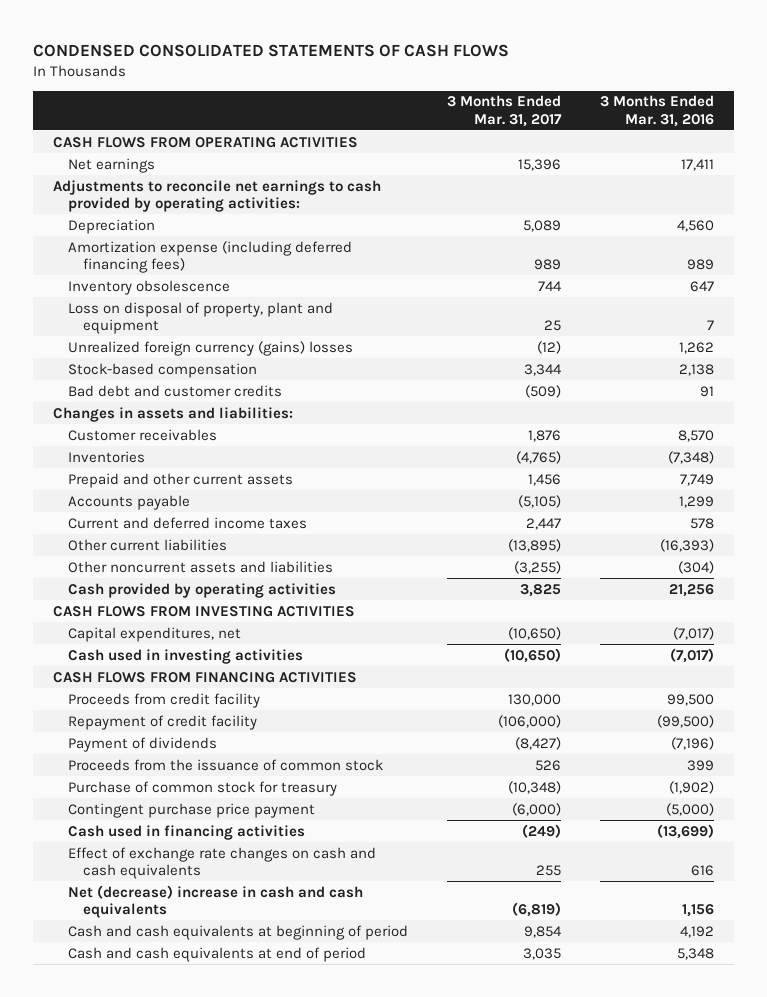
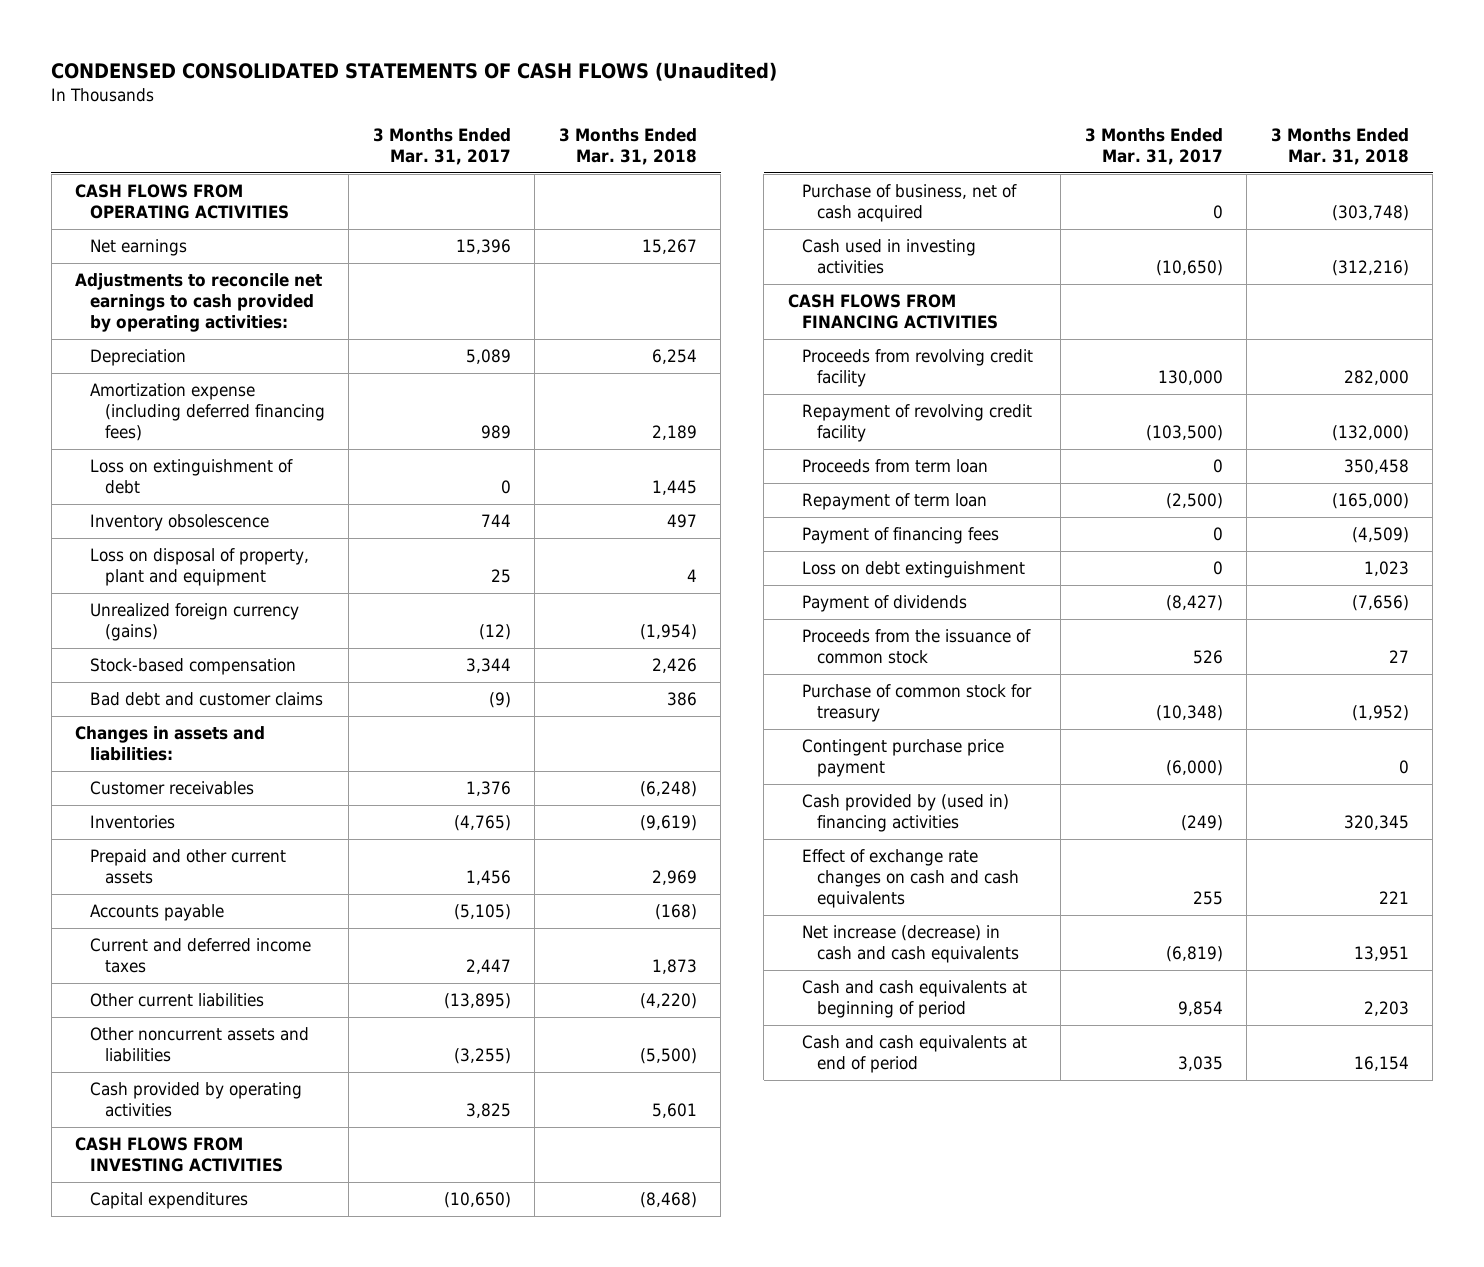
[32,43,509,57] CONDENSED CONSOLIDATED STATEMENTS OF CASH FLOWS -> [51,61,778,81] CONDENSED CONSOLIDATED STATEMENTS OF CASH FLOWS (Unaudited)
[600,95,715,127] 3 Months Ended Mar. 31, 2016 -> none
none -> [558,128,697,166] 3 Months Ended Mar. 31, 2018
none -> [90,459,294,495] Loss on extinguishment of debt
[67,340,353,356] Unrealized foreign currency (gains) losses -> [90,603,300,642] Unrealized foreign currency (gains)
[67,384,282,397] Bad debt and customer credits -> [90,692,324,707] Bad debt and customer claims
[524,384,561,398] (509) -> [488,692,511,709] (9)
[527,429,561,442] 1,876 -> [465,781,511,797] 1,376
[67,626,241,642] Capital expenditures, net -> [90,1192,249,1210] Capital expenditures
none -> [802,184,1018,223] Purchase of business, net of cash acquired
[67,692,260,708] Proceeds from credit facility -> [802,349,1034,388] Proceeds from revolving credit facility
[67,714,257,730] Repayment of credit facility -> [802,404,1033,443] Repayment of revolving credit facility
[497,714,561,728] (106,000) -> [1145,425,1223,442] (103,500)
none -> [802,459,989,474] Proceeds from term loan
none -> [802,493,988,511] Repayment of term loan
none -> [802,527,1000,545] Payment of financing fees
none -> [802,561,1026,579] Loss on debt extinguishment
[67,824,305,840] Cash used in financing activities -> [802,794,1010,833] Cash provided by (used in) financing activities
[67,884,363,918] Net (decrease) increase in cash and cash equivalents -> [802,925,1019,964] Net increase (decrease) in cash and cash equivalents

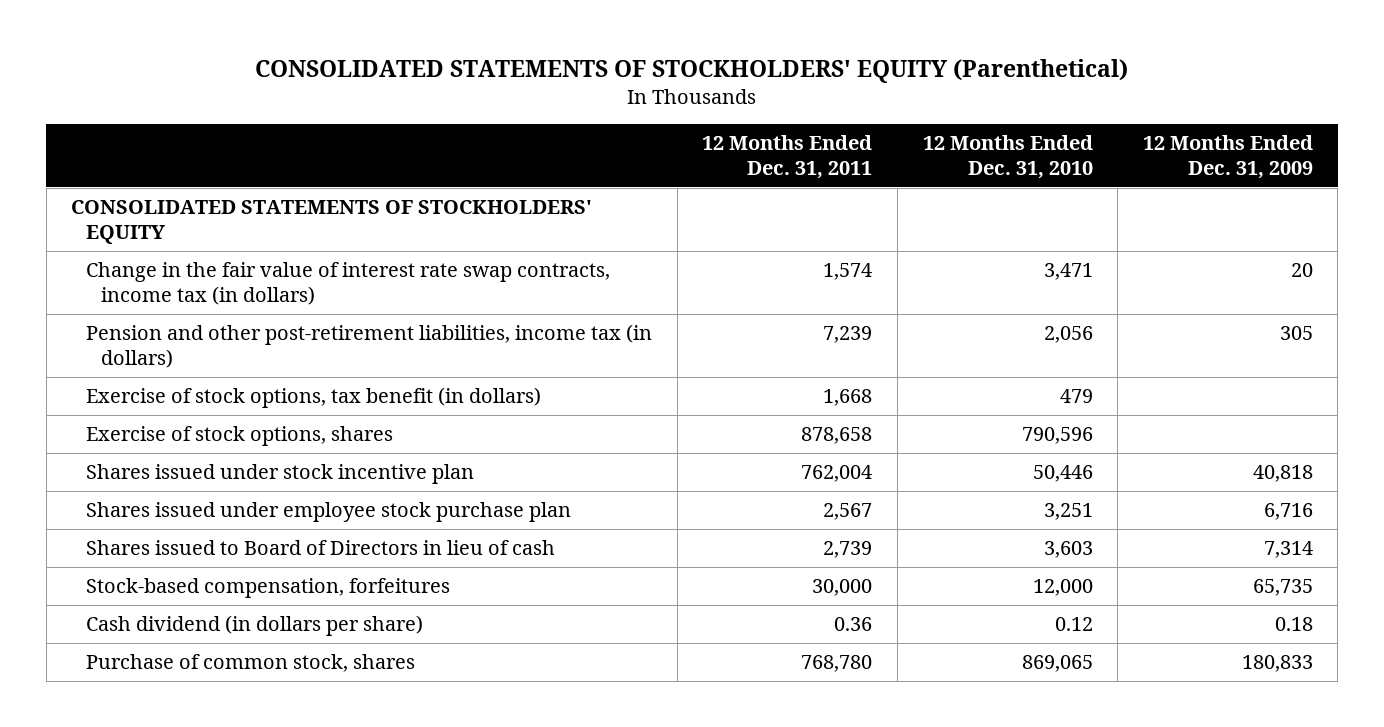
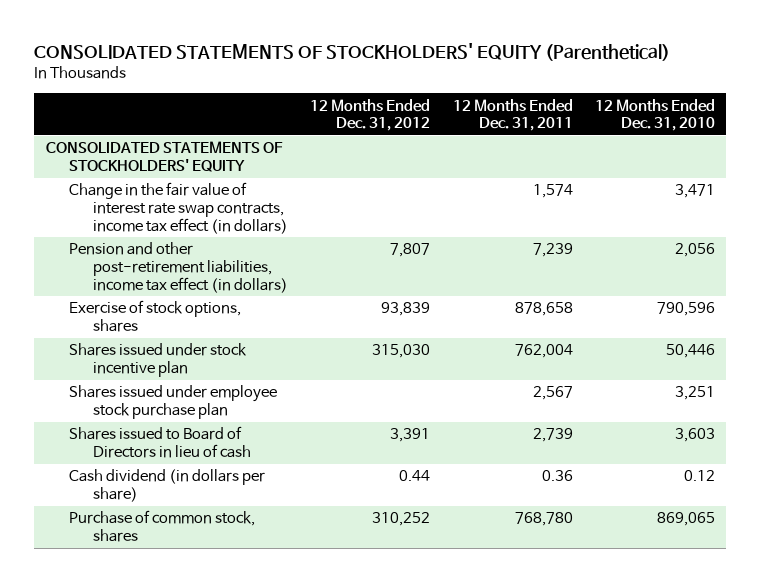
[1142,134,1313,179] 12 Months Ended Dec. 31, 2009 -> none
none -> [310,98,431,132] 12 Months Ended Dec. 31, 2012
[86,387,542,409] Exercise of stock options, tax benefit (in dollars) -> none
[86,262,611,305] Change in the fair value of interest rate swap contracts, income tax (in dollars) -> [69,182,289,234] Change in the fair value of interest rate swap contracts, income tax effect (in dollars)
[86,324,653,368] Pension and other post-retirement liabilities, income tax (in dollars) -> [69,242,289,293] Pension and other post-retirement liabilities, income tax effect (in dollars)
[86,578,451,599] Stock-based compensation, forfeitures -> none

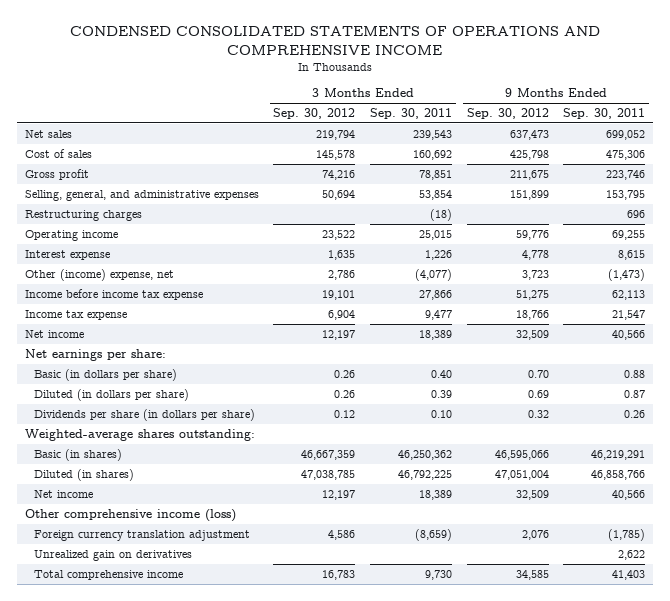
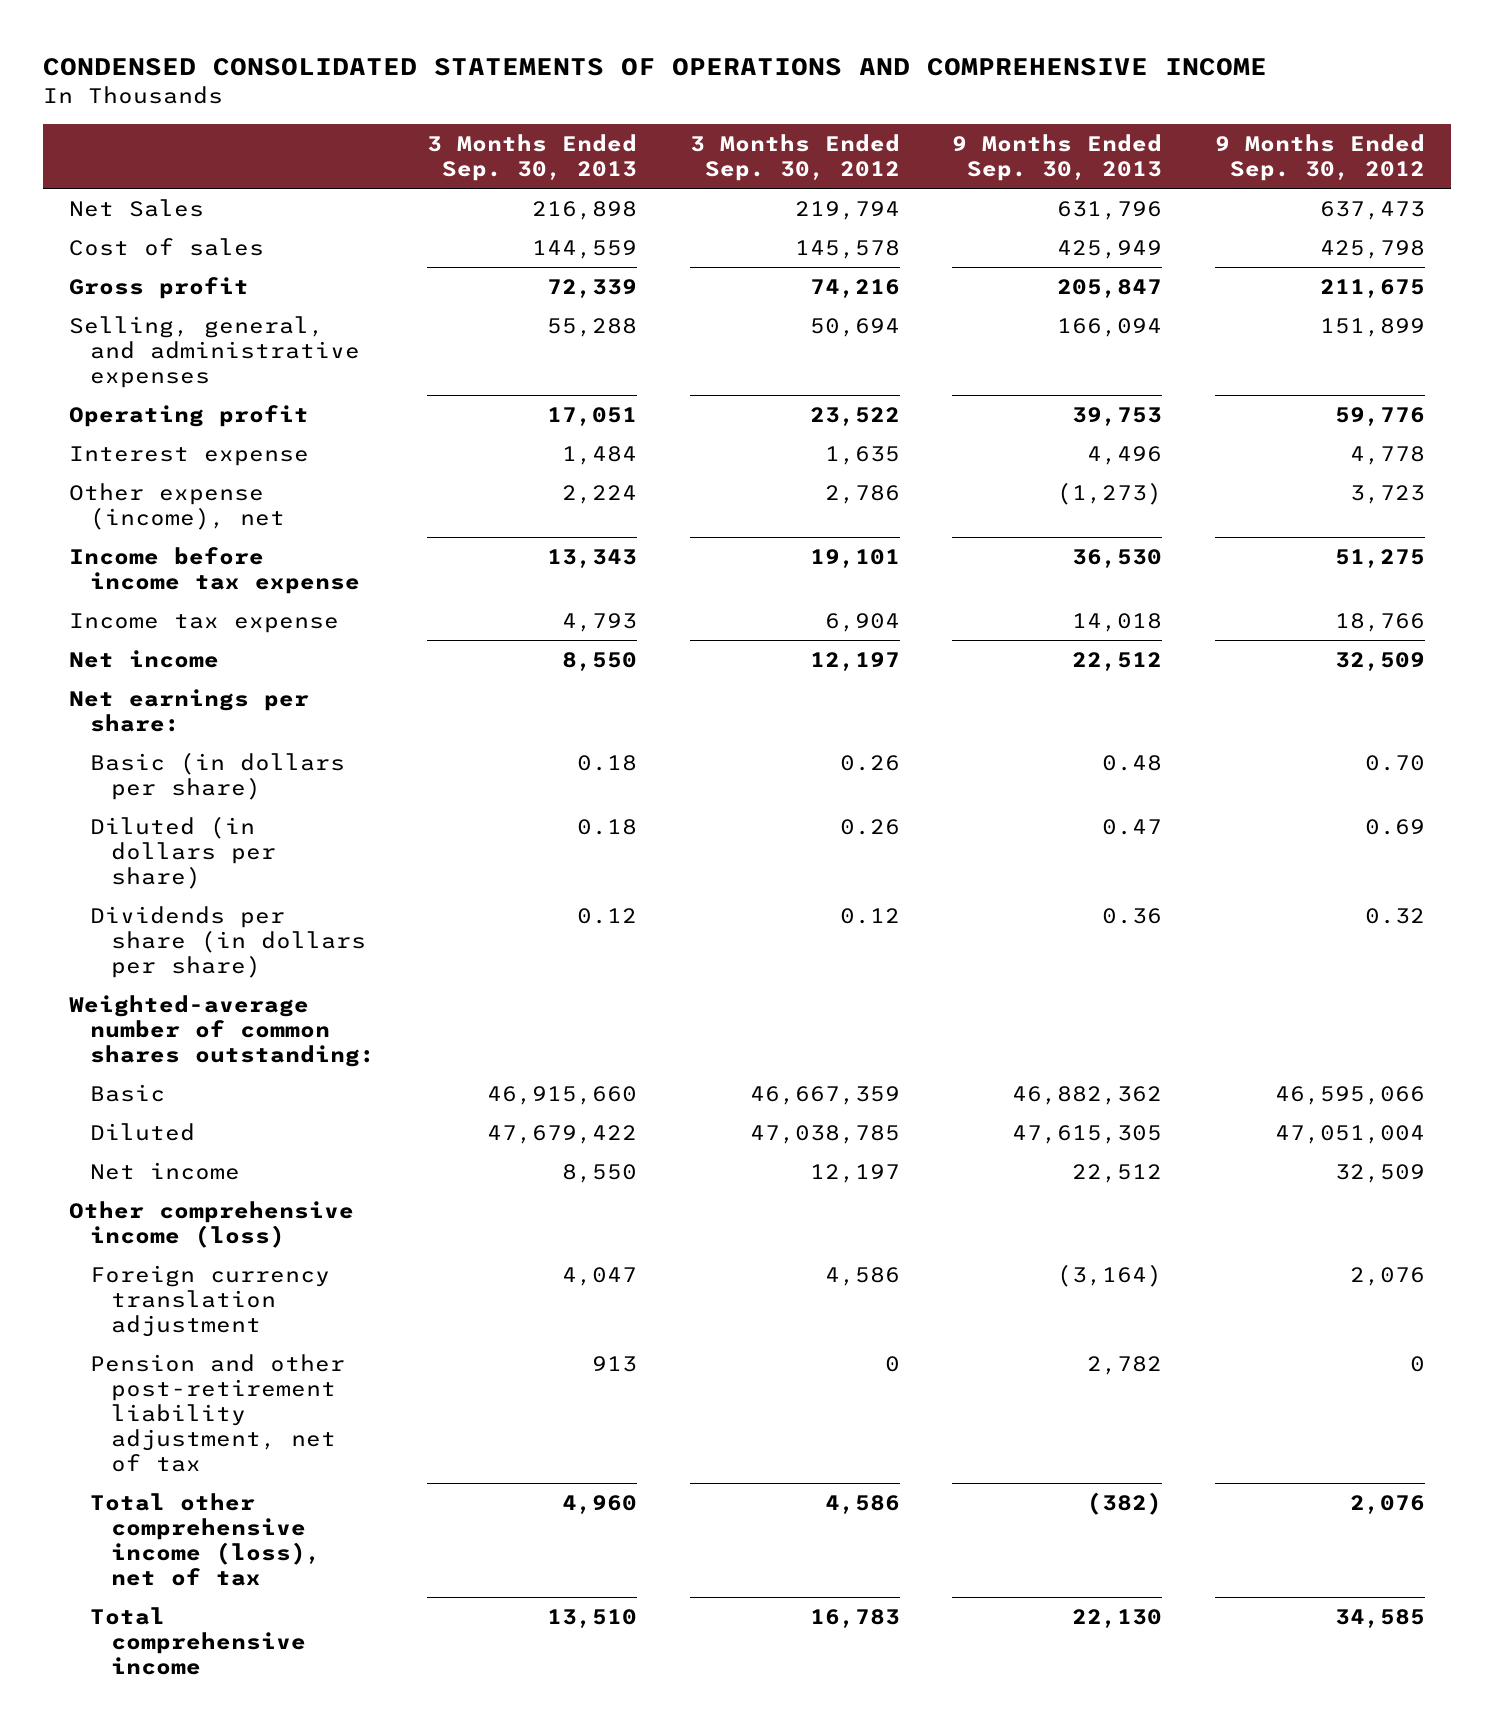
[369,108,452,120] Sep. 30, 2011 -> none
[563,108,646,120] Sep. 30, 2011 -> none
none -> [427,133,638,181] 3 Months Ended Sep. 30, 2013
none -> [952,133,1163,181] 9 Months Ended Sep. 30, 2013
[24,130,72,139] Net sales -> [69,198,205,217] Net Sales
[24,210,142,222] Restructuring charges -> none
[24,230,118,242] Operating income -> [69,404,310,427] Operating profit
[24,269,174,282] Other (income) expense, net -> [69,482,285,530] Other expense (income), net
[24,429,255,442] Weighted-average shares outstanding: -> [69,994,375,1067] Weighted-average number of common shares outstanding:
[34,449,123,462] Basic (in shares) -> [89,1083,165,1102] Basic
[34,469,135,482] Diluted (in shares) -> [89,1122,195,1141] Diluted
[34,550,193,562] Unrealized gain on derivatives -> none
none -> [89,1353,345,1472] Pension and other post-retirement liability adjustment, net of tax
none -> [89,1492,321,1586] Total other comprehensive income (loss), net of tax

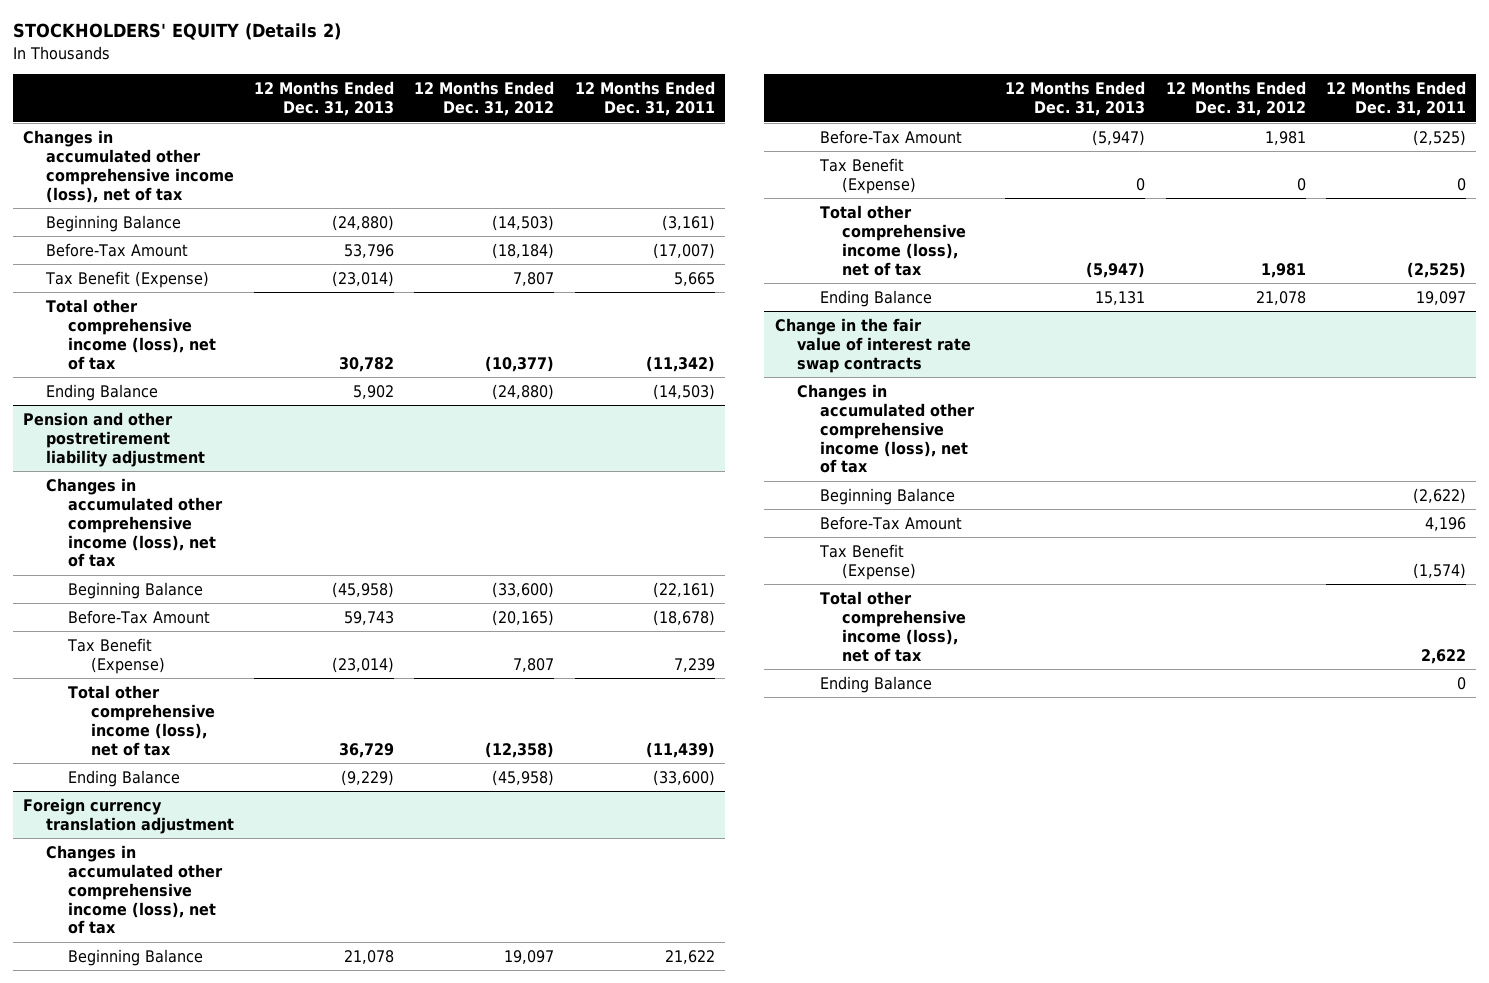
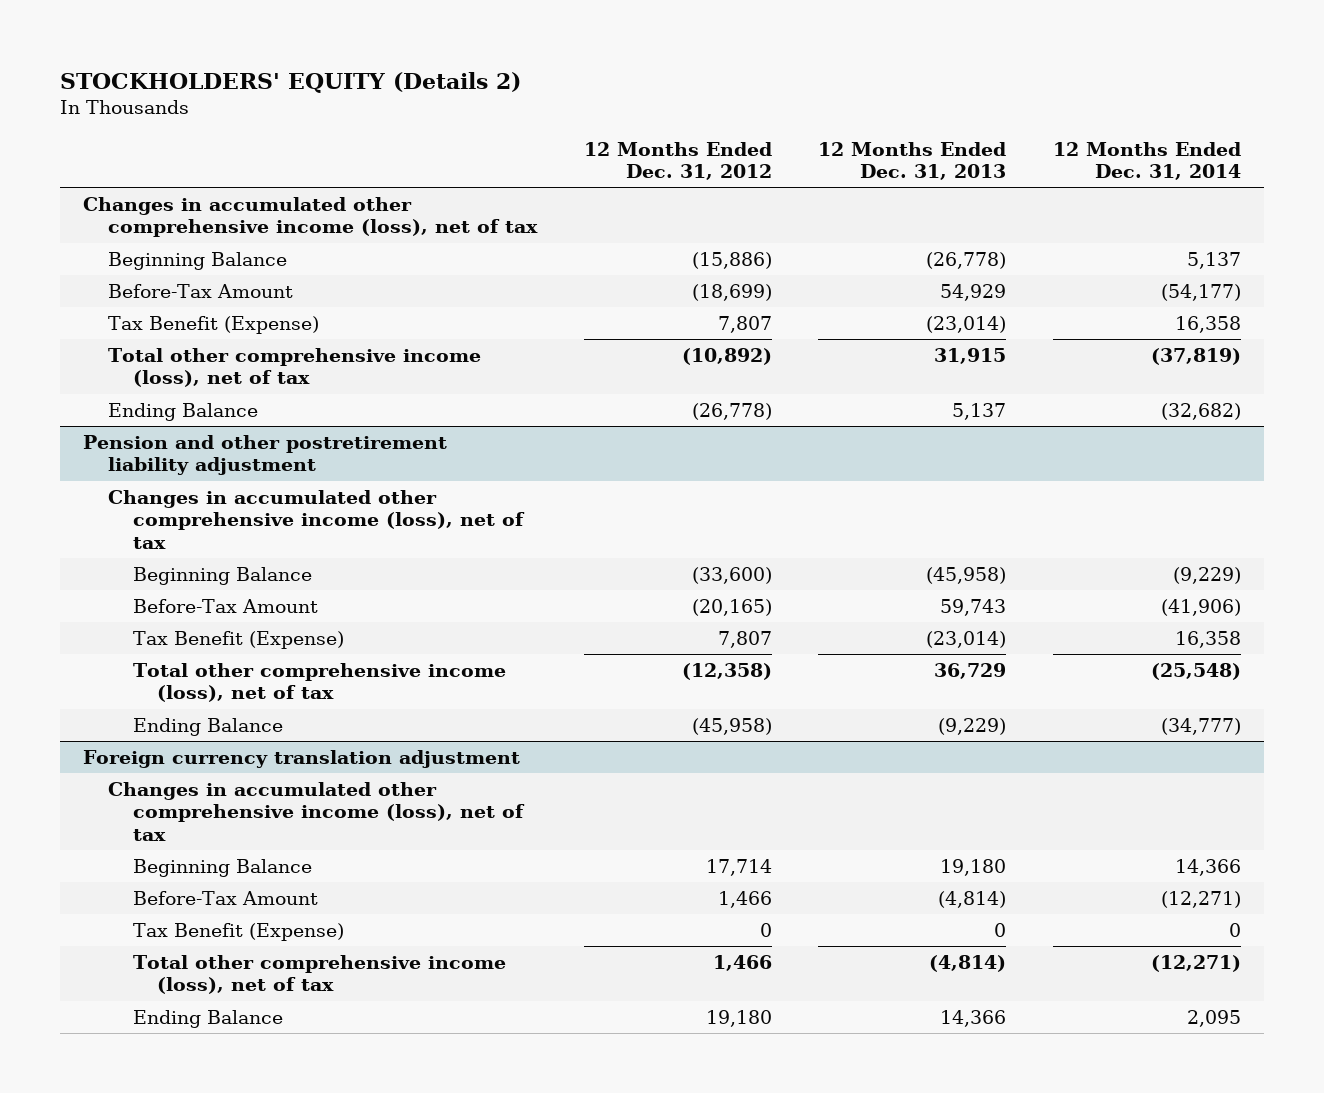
[574,81,715,117] 12 Months Ended Dec. 31, 2011 -> none
none -> [1052,141,1241,180] 12 Months Ended Dec. 31, 2014
[331,214,394,231] (24,880) -> [926,251,1007,269] (26,778)
[492,214,555,231] (14,503) -> [691,251,772,269] (15,886)
[343,243,394,258] 53,796 -> [940,283,1007,301] 54,929
[492,242,555,259] (18,184) -> [691,283,772,301] (18,699)
[338,356,394,372] 30,782 -> [934,347,1007,364] 31,915
[485,355,555,372] (10,377) -> [681,347,772,365] (10,892)
[352,384,394,399] 5,902 -> [952,402,1007,420] 5,137
[492,383,555,400] (24,880) -> [691,402,772,420] (26,778)
[343,949,394,964] 21,078 -> [940,858,1007,876] 19,180
[504,949,555,964] 19,097 -> [705,858,772,876] 17,714
[1092,129,1146,146] (5,947) -> [938,890,1007,908] (4,814)
[1264,130,1306,145] 1,981 -> [717,890,772,908] 1,466
[774,317,972,373] Change in the fair value of interest rate swap contracts -> none
[797,383,975,474] Changes in accumulated other comprehensive income (loss), net of tax -> none
[819,487,955,505] Beginning Balance -> none
[819,515,962,530] Before-Tax Amount -> none
[818,543,917,580] Tax Benefit (Expense) -> none
[819,590,967,662] Total other comprehensive income (loss), net of tax -> none
[819,675,932,693] Ending Balance -> none
[1086,261,1146,278] (5,947) -> [929,954,1007,972] (4,814)
[1260,262,1306,278] 1,981 -> [712,954,772,971] 1,466
[1095,290,1146,305] 15,131 -> [940,1009,1007,1027] 14,366
[1255,290,1306,305] 21,078 -> [705,1009,772,1027] 19,180

